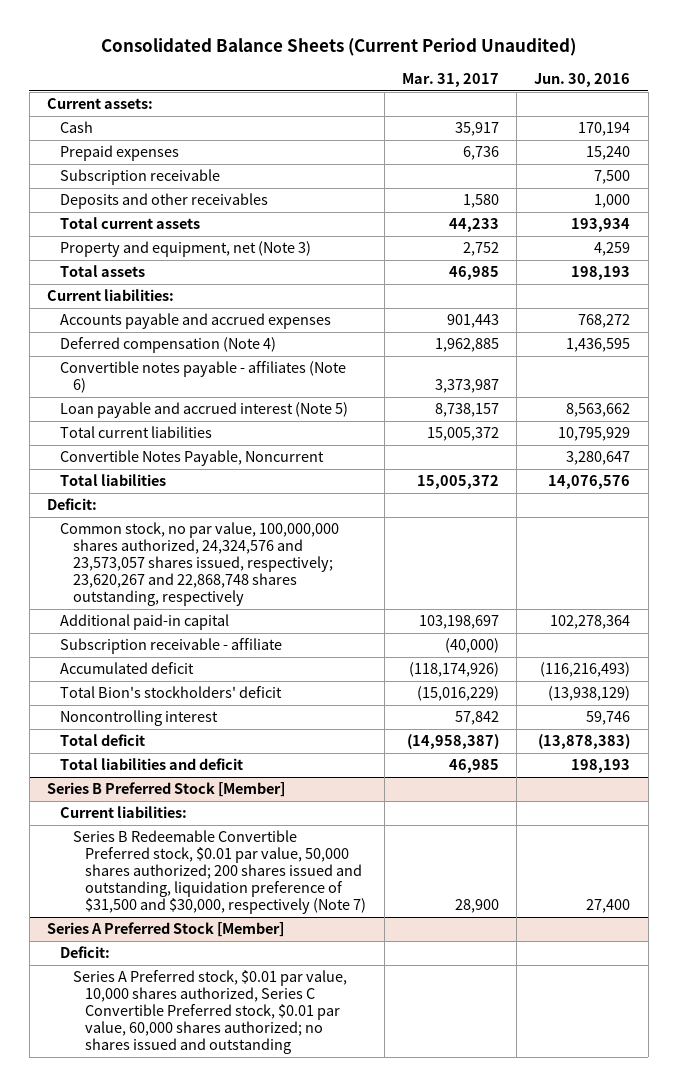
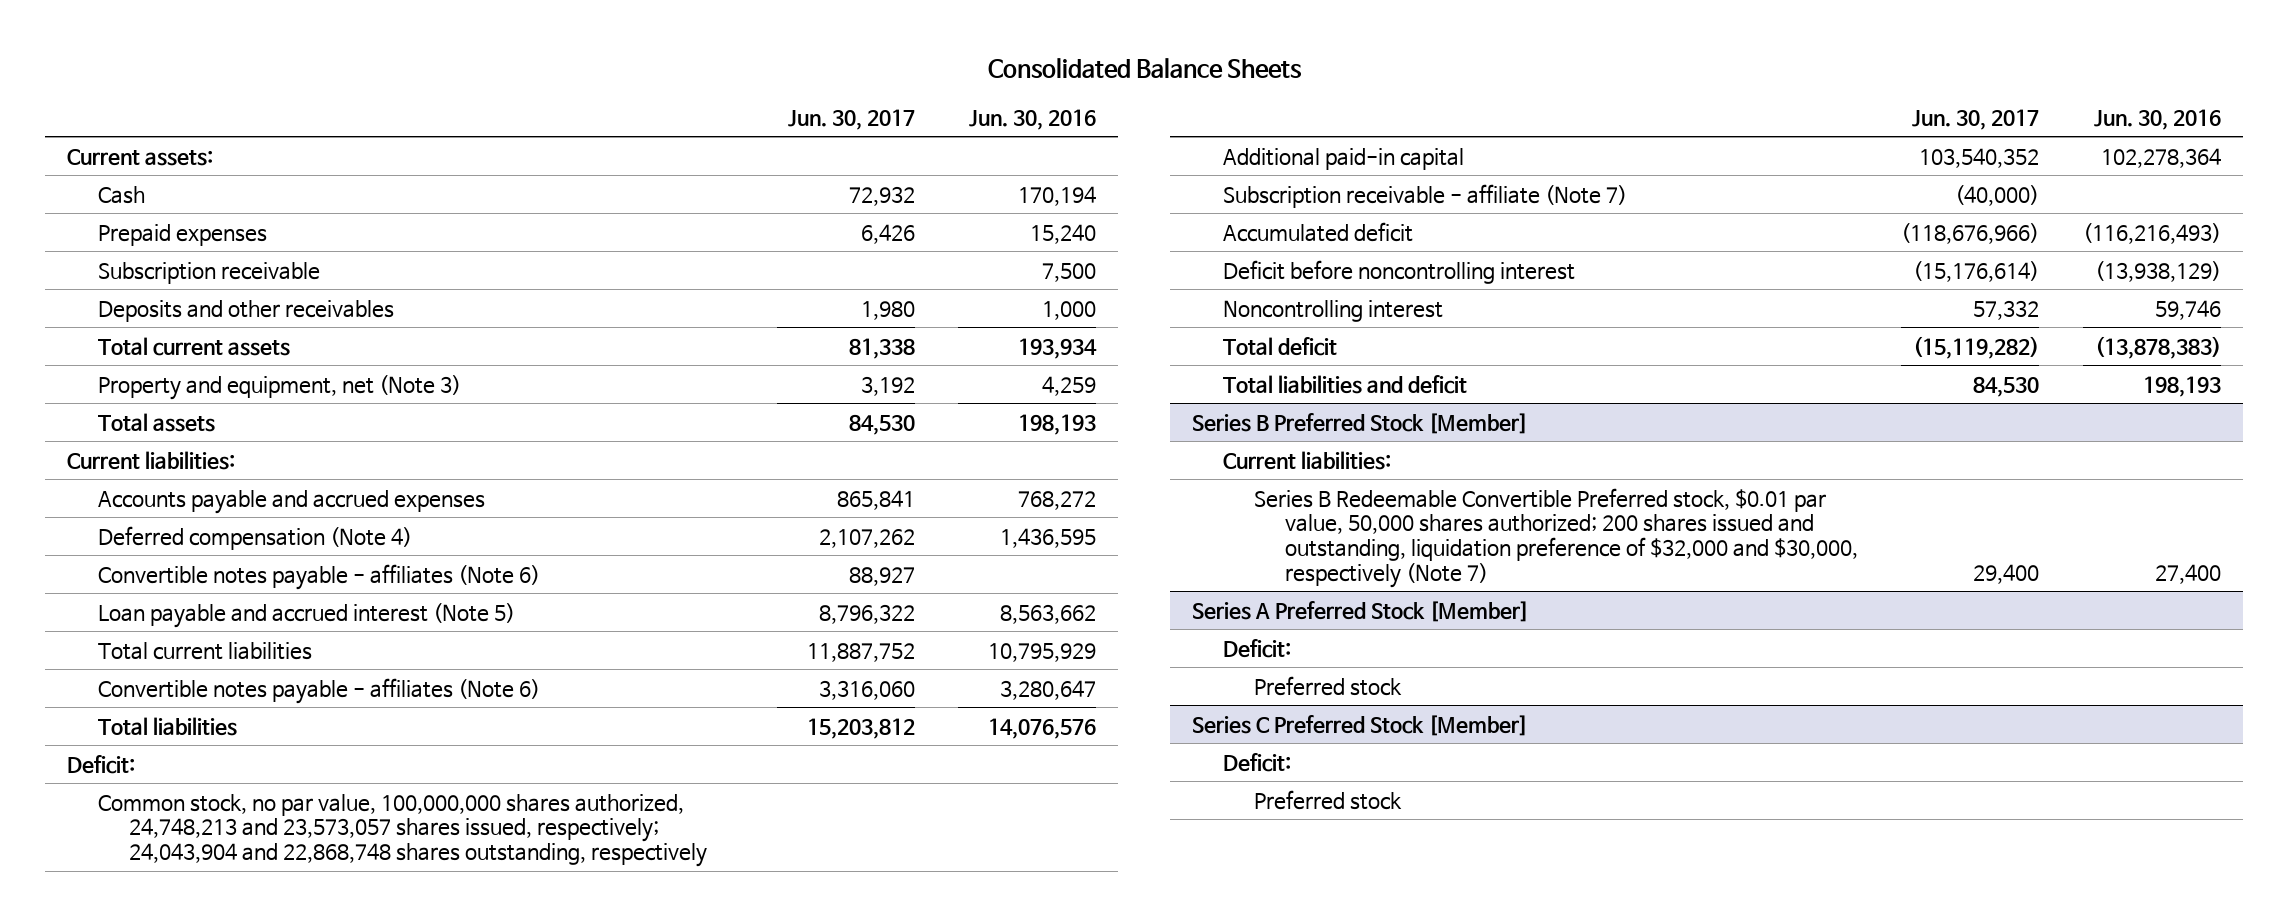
[100,38,576,57] Consolidated Balance Sheets (Current Period Unaudited) -> [987,58,1302,80] Consolidated Balance Sheets
[401,73,499,88] Mar. 31, 2017 -> none
none -> [787,108,915,130] Jun. 30, 2017
[59,450,324,467] Convertible Notes Payable, Noncurrent -> [97,677,540,704] Convertible notes payable - affiliates (Note 6)
[59,522,339,607] Common stock, no par value, 100,000,000 shares authorized, 24,324,576 and 23,573,057 shares issued, respectively; 23,620,267 and 22,868,748 shares outstanding, respectively -> [97,793,708,868] Common stock, no par value, 100,000,000 shares authorized, 24,748,213 and 23,573,057 shares issued, respectively; 24,043,904 and 22,868,748 shares outstanding, respectively
[59,638,282,655] Subscription receivable - affiliate -> [1222,183,1627,208] Subscription receivable - affiliate (Note 7)
[59,686,282,699] Total Bion's stockholders' deficit -> [1222,259,1575,284] Deficit before noncontrolling interest
[72,830,367,915] Series B Redeemable Convertible Preferred stock, $0.01 par value, 50,000 shares authorized; 200 shares issued and outstanding, liquidation preference of $31,500 and $30,000, respectively (Note 7) -> [1253,487,1858,588] Series B Redeemable Convertible Preferred stock, $0.01 par value, 50,000 shares authorized; 200 shares issued and outstanding, liquidation preference of $32,000 and $30,000, respectively (Note 7)
[72,970,347,1055] Series A Preferred stock, $0.01 par value, 10,000 shares authorized, Series C Convertible Preferred stock, $0.01 par value, 60,000 shares authorized; no shares issued and outstanding -> [1253,675,1402,696] Preferred stock
none -> [1191,714,1528,736] Series C Preferred Stock [Member]
none -> [1222,752,1291,772] Deficit:
none -> [1253,789,1402,810] Preferred stock

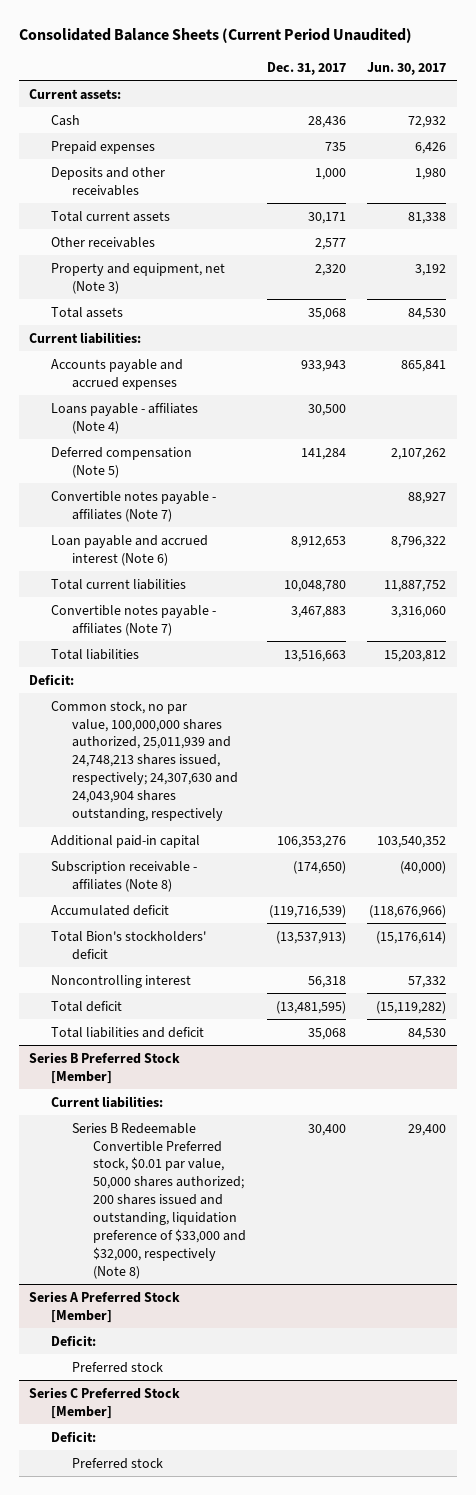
[987,58,1302,80] Consolidated Balance Sheets -> [18,28,412,44] Consolidated Balance Sheets (Current Period Unaudited)
[969,108,1097,130] Jun. 30, 2016 -> none
none -> [267,61,347,75] Dec. 31, 2017
[97,261,320,284] Subscription receivable -> none
none -> [50,236,155,248] Other receivables
none -> [50,402,198,434] Loans payable - affiliates (Note 4)
[97,525,412,550] Deferred compensation (Note 4) -> [50,446,192,478] Deferred compensation (Note 5)
[97,563,540,590] Convertible notes payable - affiliates (Note 6) -> [50,490,216,522] Convertible notes payable - affiliates (Note 7)
[97,602,515,628] Loan payable and accrued interest (Note 5) -> [50,534,208,566] Loan payable and accrued interest (Note 6)
[97,677,540,704] Convertible notes payable - affiliates (Note 6) -> [50,604,216,636] Convertible notes payable - affiliates (Note 7)
[97,793,708,868] Common stock, no par value, 100,000,000 shares authorized, 24,748,213 and 23,573,057 shares issued, respectively; 24,043,904 and 22,868,748 shares outstanding, respectively -> [50,700,238,822] Common stock, no par value, 100,000,000 shares authorized, 25,011,939 and 24,748,213 shares issued, respectively; 24,307,630 and 24,043,904 shares outstanding, respectively
[1222,183,1627,208] Subscription receivable - affiliate (Note 7) -> [50,860,197,892] Subscription receivable - affiliates (Note 8)
[1222,259,1575,284] Deficit before noncontrolling interest -> [50,930,206,960] Total Bion's stockholders' deficit
[1253,487,1858,588] Series B Redeemable Convertible Preferred stock, $0.01 par value, 50,000 shares authorized; 200 shares issued and outstanding, liquidation preference of $32,000 and $30,000, respectively (Note 7) -> [71,1122,247,1279] Series B Redeemable Convertible Preferred stock, $0.01 par value, 50,000 shares authorized; 200 shares issued and outstanding, liquidation preference of $33,000 and $32,000, respectively (Note 8)

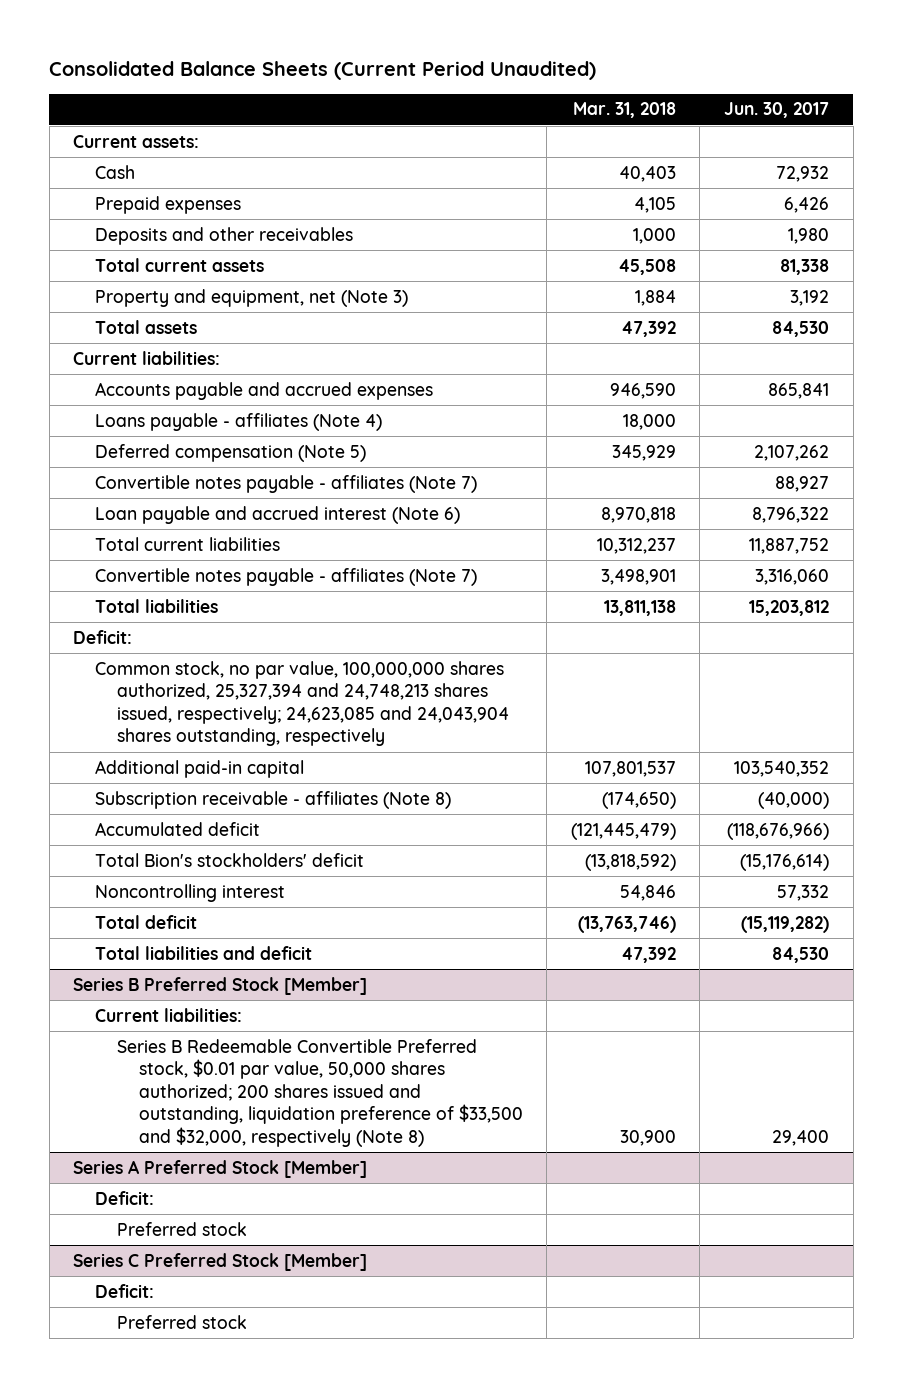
[267,61,347,75] Dec. 31, 2017 -> none
none -> [572,102,676,119] Mar. 31, 2018
[50,236,155,248] Other receivables -> none
[50,700,238,822] Common stock, no par value, 100,000,000 shares authorized, 25,011,939 and 24,748,213 shares issued, respectively; 24,307,630 and 24,043,904 shares outstanding, respectively -> [95,660,509,747] Common stock, no par value, 100,000,000 shares authorized, 25,327,394 and 24,748,213 shares issued, respectively; 24,623,085 and 24,043,904 shares outstanding, respectively
[71,1122,247,1279] Series B Redeemable Convertible Preferred stock, $0.01 par value, 50,000 shares authorized; 200 shares issued and outstanding, liquidation preference of $33,000 and $32,000, respectively (Note 8) -> [116,1038,523,1147] Series B Redeemable Convertible Preferred stock, $0.01 par value, 50,000 shares authorized; 200 shares issued and outstanding, liquidation preference of $33,500 and $32,000, respectively (Note 8)

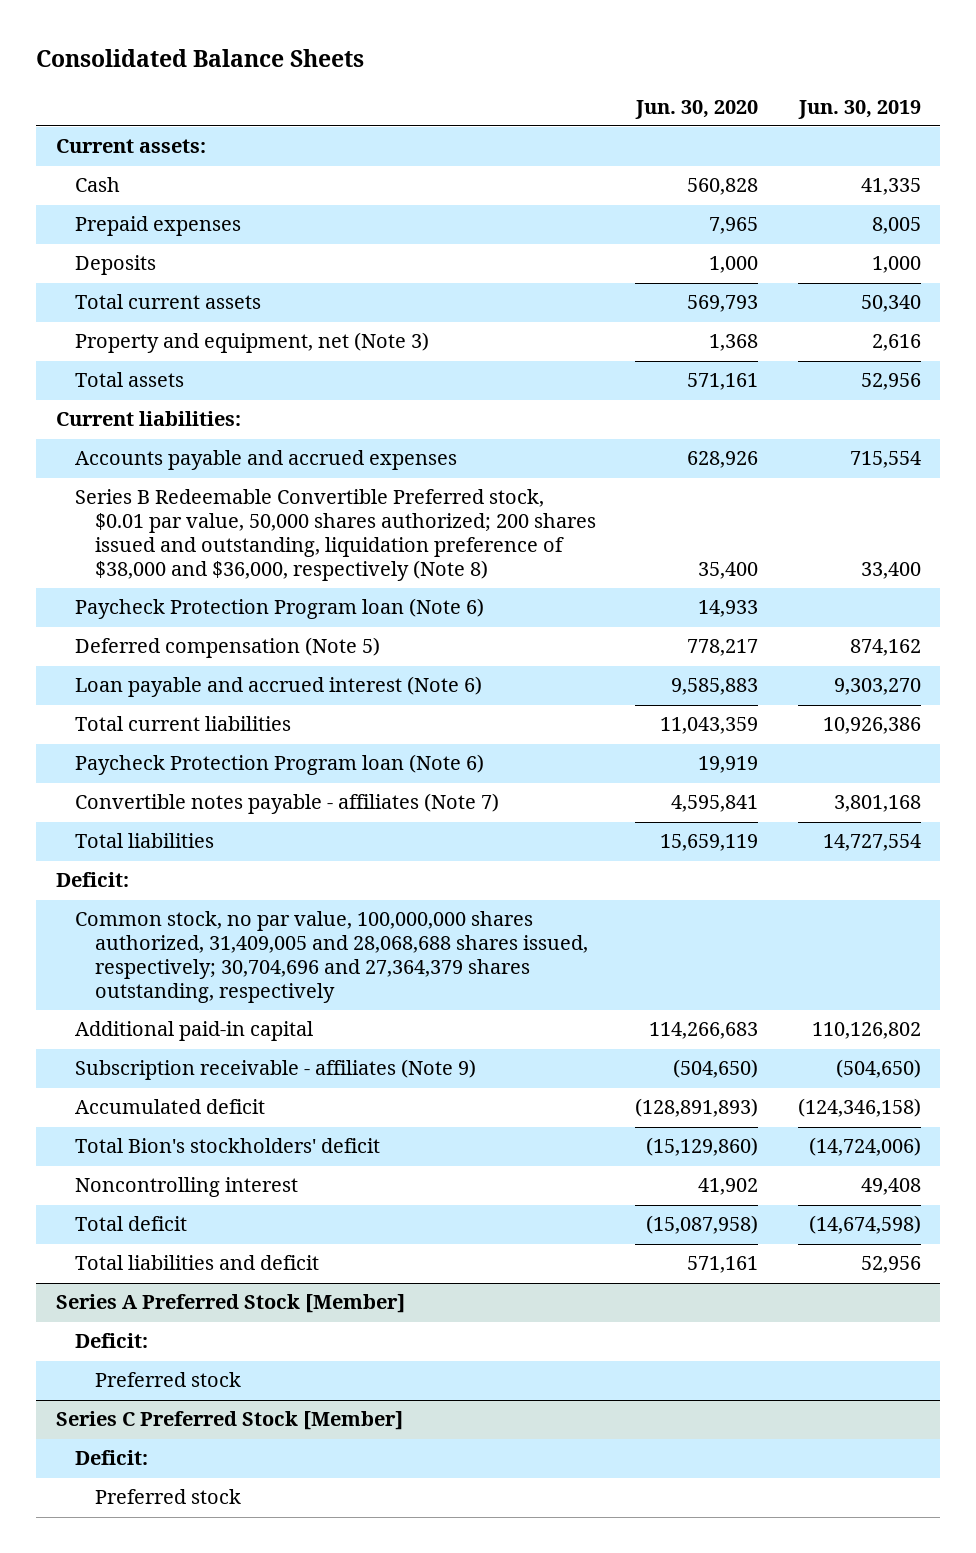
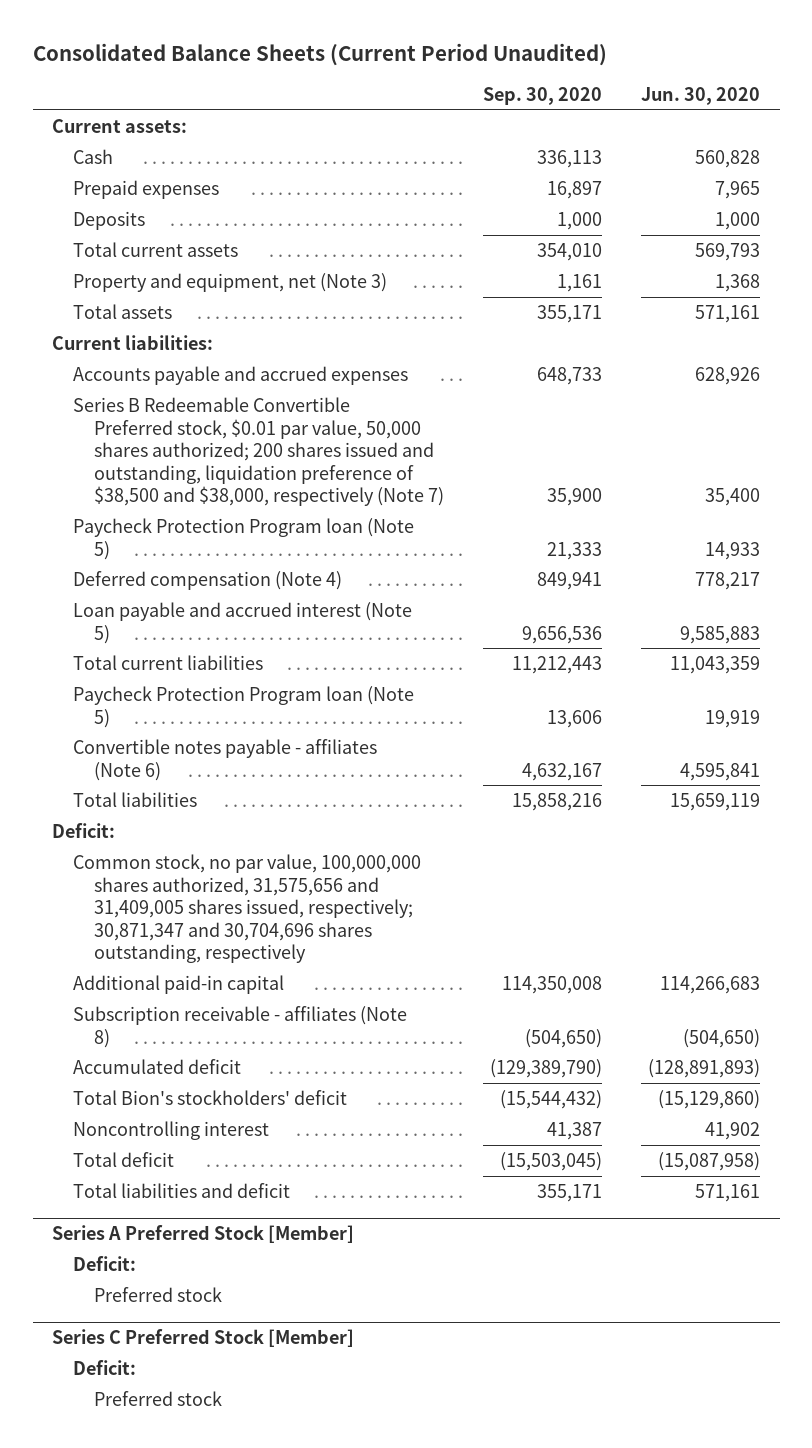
[36,49,365,68] Consolidated Balance Sheets -> [32,42,607,66] Consolidated Balance Sheets (Current Period Unaudited)
[797,99,921,119] Jun. 30, 2019 -> none
none -> [482,86,602,105] Sep. 30, 2020
[75,489,596,582] Series B Redeemable Convertible Preferred stock, $0.01 par value, 50,000 shares authorized; 200 shares issued and outstanding, liquidation preference of $38,000 and $36,000, respectively (Note 8) -> [73,396,444,507] Series B Redeemable Convertible Preferred stock, $0.01 par value, 50,000 shares authorized; 200 shares issued and outstanding, liquidation preference of $38,500 and $38,000, respectively (Note 7)
[75,598,485,620] Paycheck Protection Program loan (Note 6) -> [73,517,415,560] Paycheck Protection Program loan (Note 5)
[75,637,381,659] Deferred compensation (Note 5) -> [73,570,343,590] Deferred compensation (Note 4)
[75,676,483,698] Loan payable and accrued interest (Note 6) -> [73,601,413,644] Loan payable and accrued interest (Note 5)
[75,754,485,776] Paycheck Protection Program loan (Note 6) -> [73,685,415,728] Paycheck Protection Program loan (Note 5)
[75,793,500,815] Convertible notes payable - affiliates (Note 7) -> [73,738,378,781] Convertible notes payable - affiliates (Note 6)
[75,911,588,1004] Common stock, no par value, 100,000,000 shares authorized, 31,409,005 and 28,068,688 shares issued, respectively; 30,704,696 and 27,364,379 shares outstanding, respectively -> [73,853,422,964] Common stock, no par value, 100,000,000 shares authorized, 31,575,656 and 31,409,005 shares issued, respectively; 30,871,347 and 30,704,696 shares outstanding, respectively
[75,1059,477,1081] Subscription receivable - affiliates (Note 9) -> [73,1005,408,1048] Subscription receivable - affiliates (Note 8)

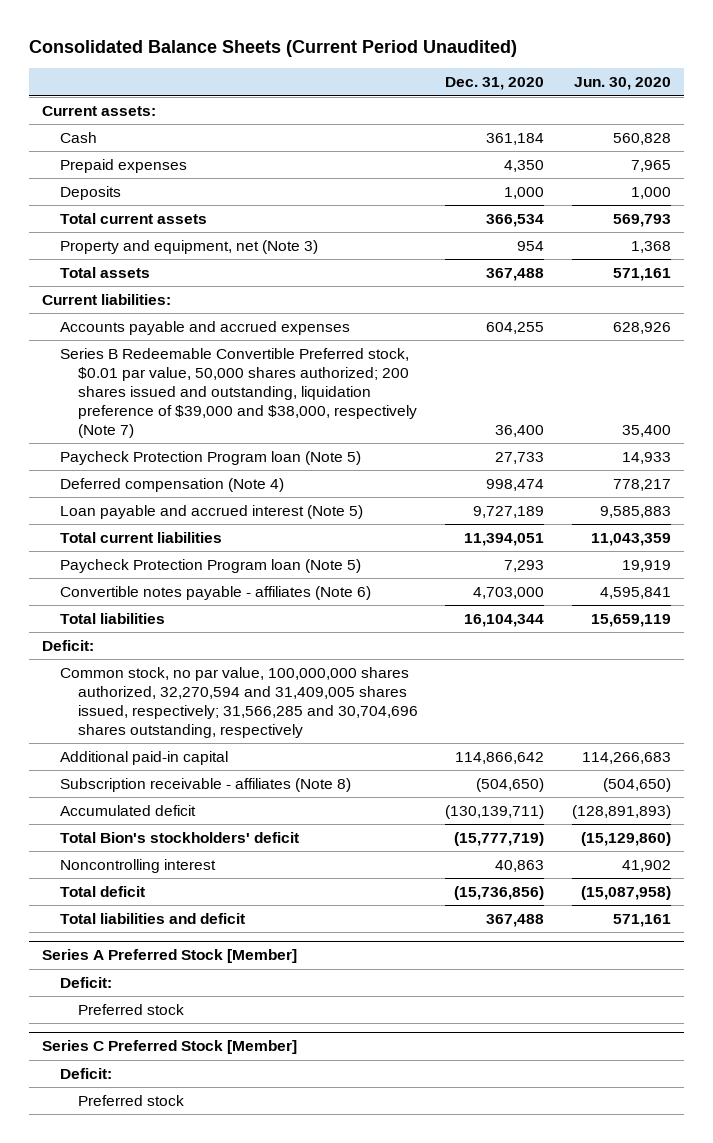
[482,86,602,105] Sep. 30, 2020 -> none
none -> [445,77,545,91] Dec. 31, 2020
[73,396,444,507] Series B Redeemable Convertible Preferred stock, $0.01 par value, 50,000 shares authorized; 200 shares issued and outstanding, liquidation preference of $38,500 and $38,000, respectively (Note 7) -> [60,347,418,438] Series B Redeemable Convertible Preferred stock, $0.01 par value, 50,000 shares authorized; 200 shares issued and outstanding, liquidation preference of $39,000 and $38,000, respectively (Note 7)
[73,853,422,964] Common stock, no par value, 100,000,000 shares authorized, 31,575,656 and 31,409,005 shares issued, respectively; 30,871,347 and 30,704,696 shares outstanding, respectively -> [60,666,419,738] Common stock, no par value, 100,000,000 shares authorized, 32,270,594 and 31,409,005 shares issued, respectively; 31,566,285 and 30,704,696 shares outstanding, respectively

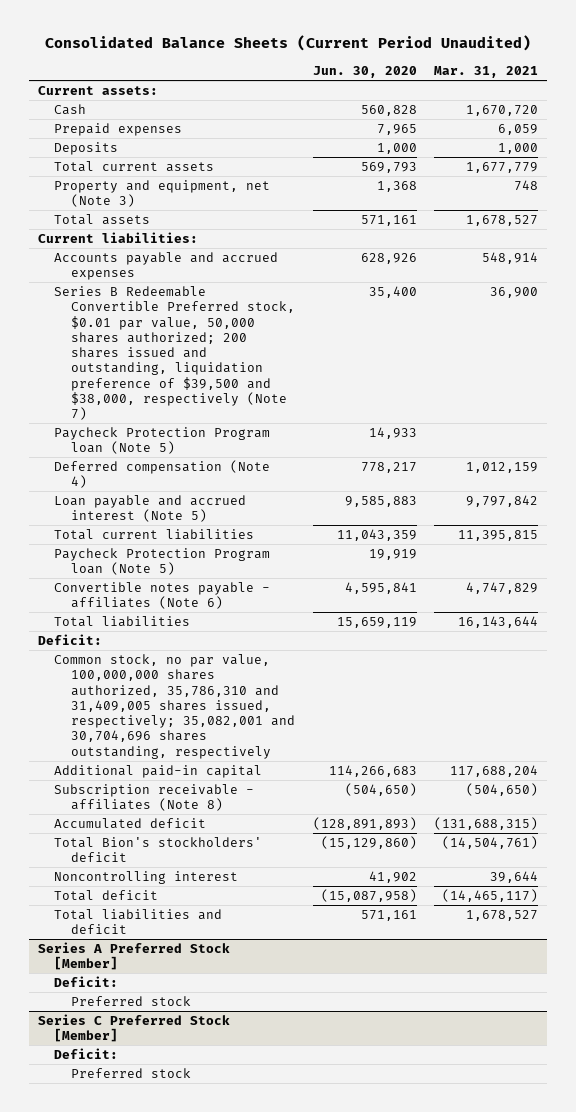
[445,77,545,91] Dec. 31, 2020 -> none
none -> [434,66,539,79] Mar. 31, 2021
[60,347,418,438] Series B Redeemable Convertible Preferred stock, $0.01 par value, 50,000 shares authorized; 200 shares issued and outstanding, liquidation preference of $39,000 and $38,000, respectively (Note 7) -> [54,285,295,421] Series B Redeemable Convertible Preferred stock, $0.01 par value, 50,000 shares authorized; 200 shares issued and outstanding, liquidation preference of $39,500 and $38,000, respectively (Note 7)
[60,666,419,738] Common stock, no par value, 100,000,000 shares authorized, 32,270,594 and 31,409,005 shares issued, respectively; 31,566,285 and 30,704,696 shares outstanding, respectively -> [54,653,295,759] Common stock, no par value, 100,000,000 shares authorized, 35,786,310 and 31,409,005 shares issued, respectively; 35,082,001 and 30,704,696 shares outstanding, respectively

